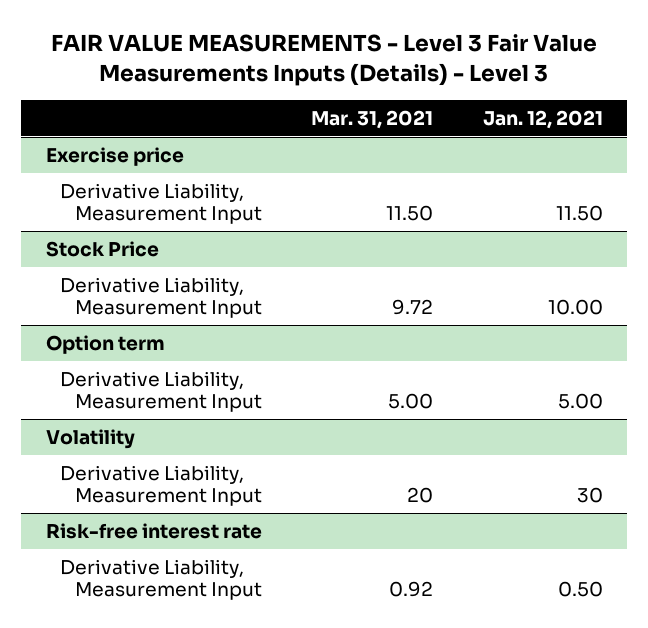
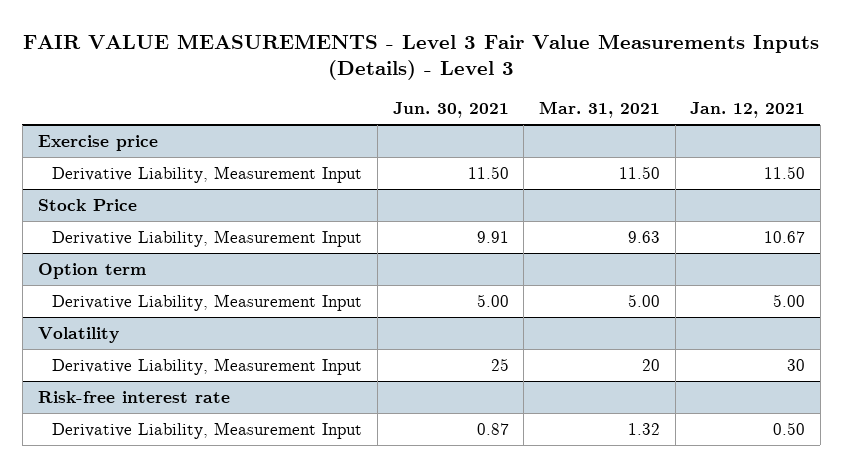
none -> [392,101,509,118] Jun. 30, 2021
[392,299,434,316] 9.72 -> [627,230,660,243] 9.63
[547,299,603,316] 10.00 -> [764,230,806,243] 10.67
[389,581,434,598] 0.92 -> [627,422,660,435] 1.32

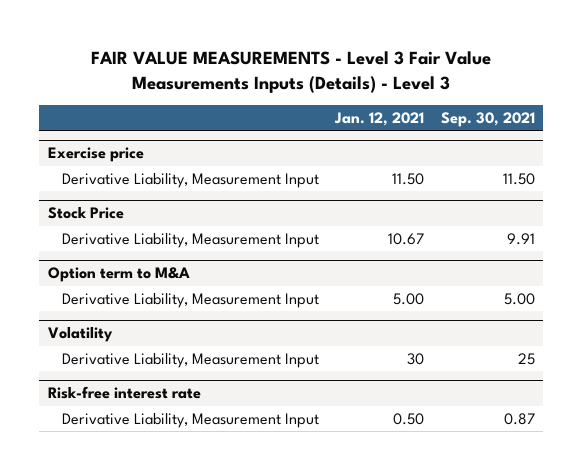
[392,101,509,118] Jun. 30, 2021 -> none
[538,100,660,118] Mar. 31, 2021 -> none
none -> [440,111,535,127] Sep. 30, 2021
[37,262,146,279] Option term -> [47,267,190,283] Option term to M&A

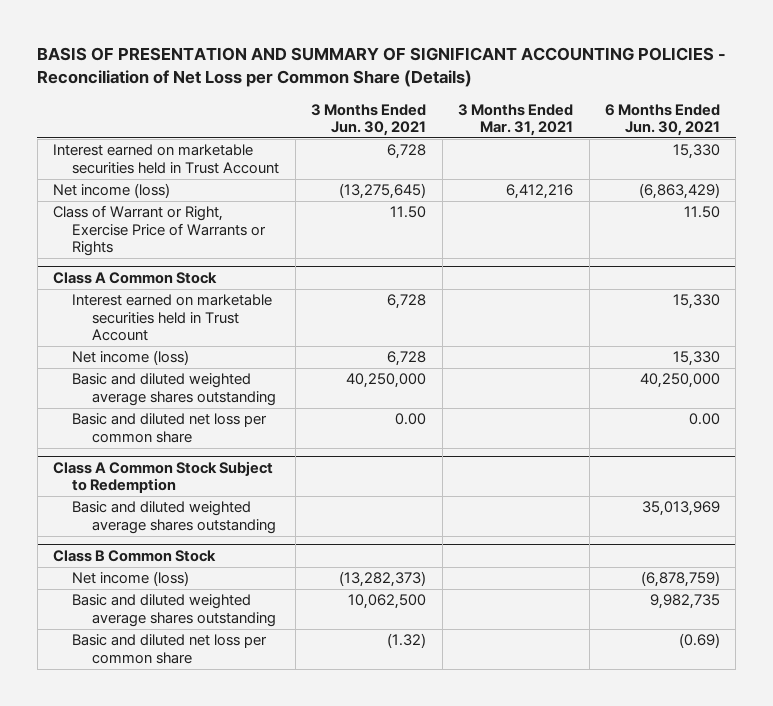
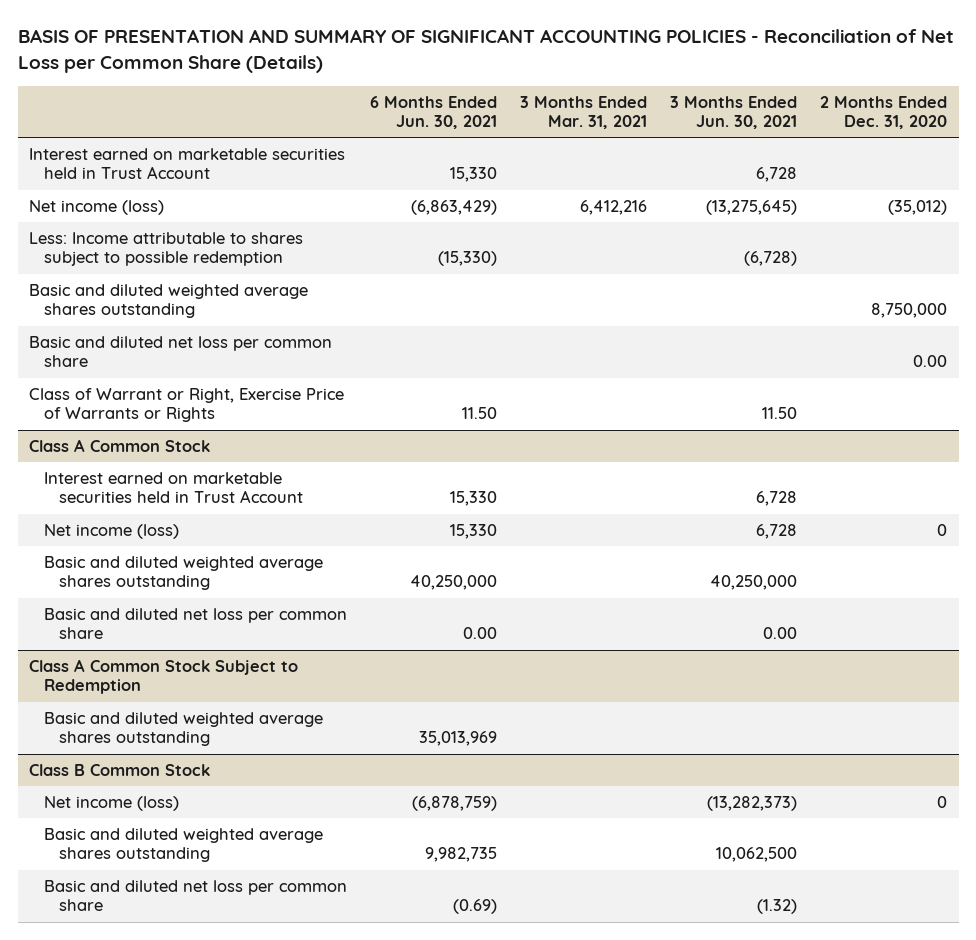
none -> [820,95,948,129] 2 Months Ended Dec. 31, 2020
none -> [29,232,304,267] Less: Income attributable to shares subject to possible redemption
none -> [29,284,309,319] Basic and diluted weighted average shares outstanding
none -> [29,336,333,368] Basic and diluted net loss per common share

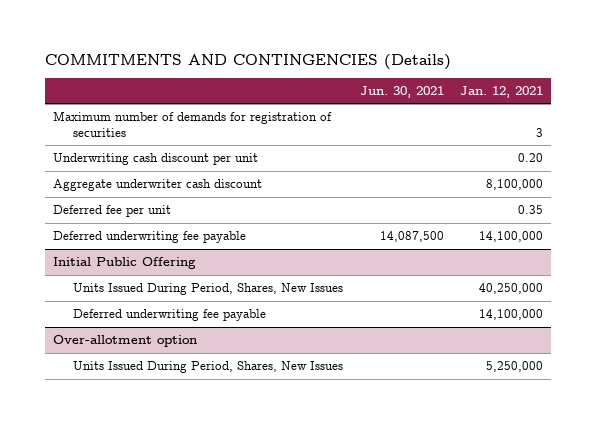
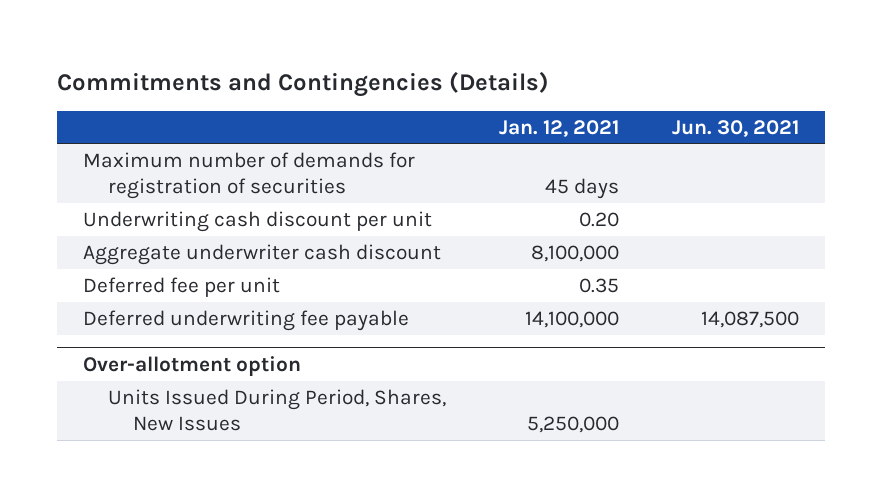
[44,53,451,70] COMMITMENTS AND CONTINGENCIES (Details) -> [57,70,550,97] Commitments and Contingencies (Details)
[536,127,544,137] 3 -> [545,178,620,200] 45 days
[52,257,196,270] Initial Public Offering -> none
[73,283,344,296] Units Issued During Period, Shares, New Issues -> none
[73,309,267,322] Deferred underwriting fee payable -> none

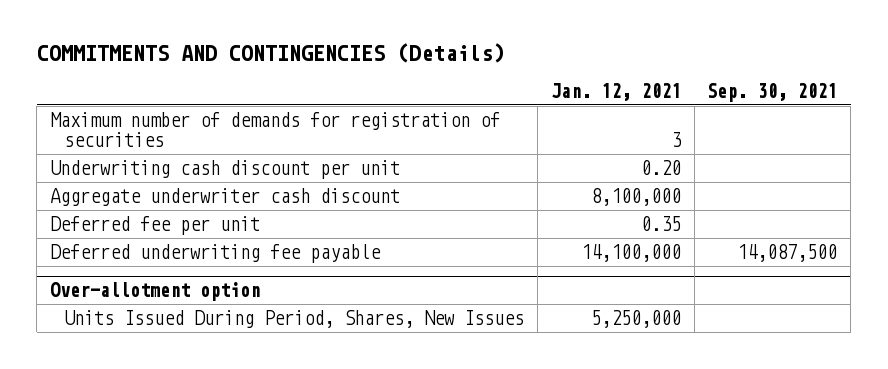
[57,70,550,97] Commitments and Contingencies (Details) -> [36,43,505,64] COMMITMENTS AND CONTINGENCIES (Details)
[672,119,800,137] Jun. 30, 2021 -> none
none -> [707,82,838,102] Sep. 30, 2021
[545,178,620,200] 45 days -> [670,132,682,148] 3

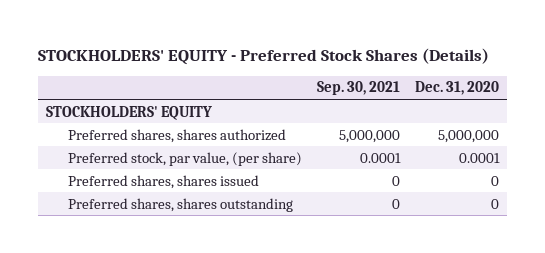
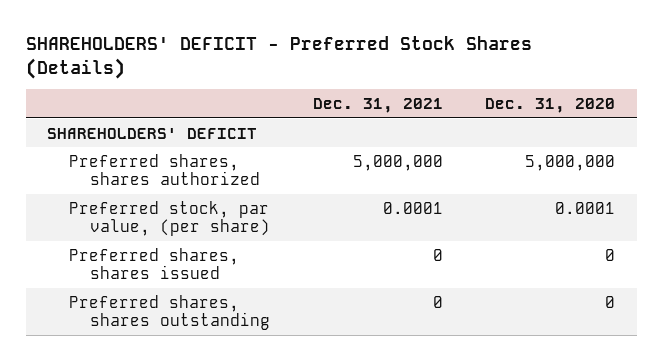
[38,48,490,66] STOCKHOLDERS' EQUITY - Preferred Stock Shares (Details) -> [25,35,532,79] SHAREHOLDERS' DEFICIT - Preferred Stock Shares (Details)
[317,81,401,96] Sep. 30, 2021 -> none
none -> [312,97,443,113] Dec. 31, 2021
[45,105,212,120] STOCKHOLDERS' EQUITY -> [47,127,258,139] SHAREHOLDERS' DEFICIT

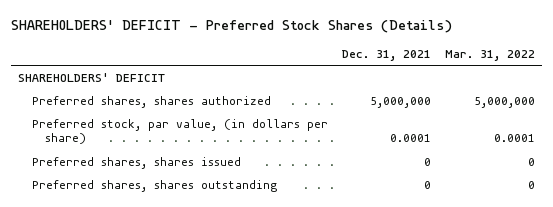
[485,97,616,113] Dec. 31, 2020 -> none
none -> [444,49,535,61] Mar. 31, 2022
[68,200,270,236] Preferred stock, par value, (per share) -> [31,118,328,145] Preferred stock, par value, (in dollars per share)

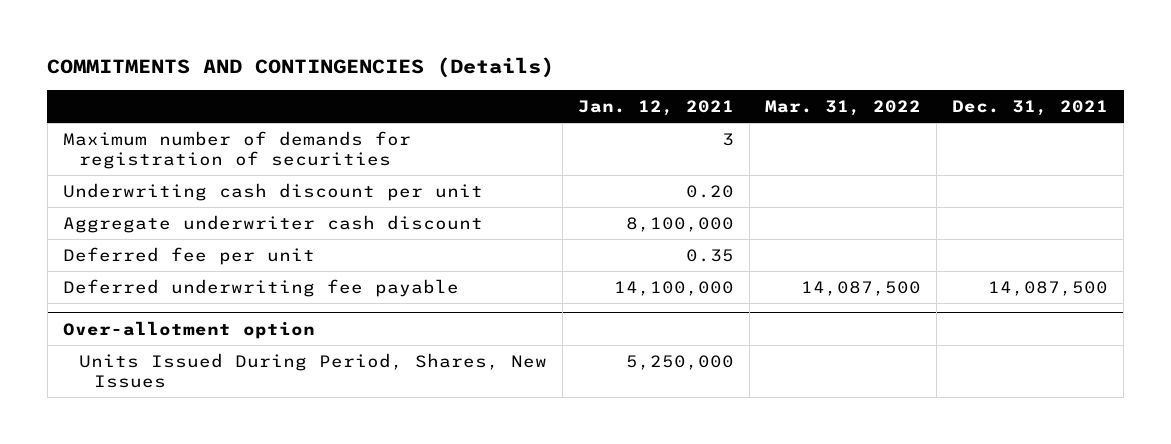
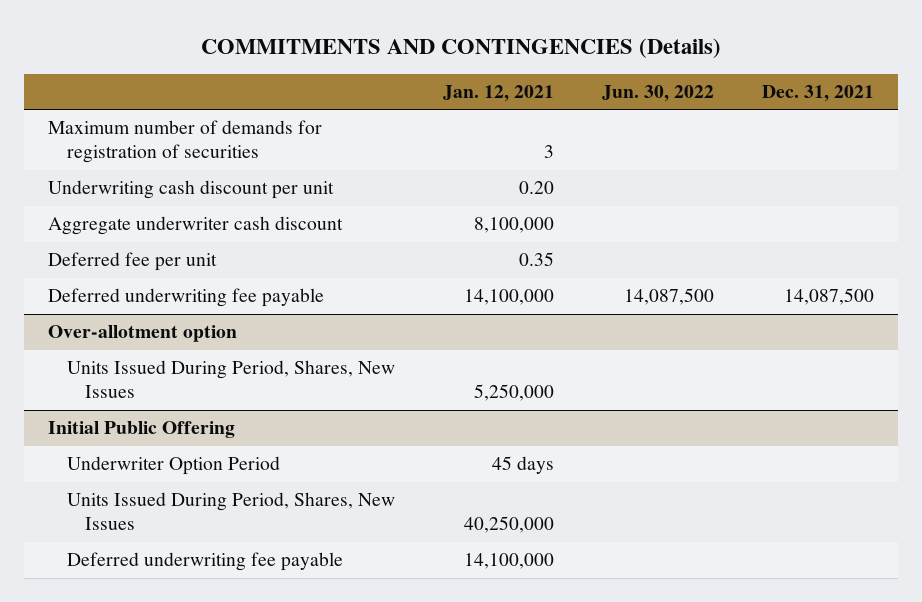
[764,100,921,117] Mar. 31, 2022 -> none
none -> [601,84,714,102] Jun. 30, 2022
none -> [47,421,235,439] Initial Public Offering
none -> [66,456,280,476] Underwriter Option Period
none -> [66,492,395,531] Units Issued During Period, Shares, New Issues
none -> [66,552,343,572] Deferred underwriting fee payable

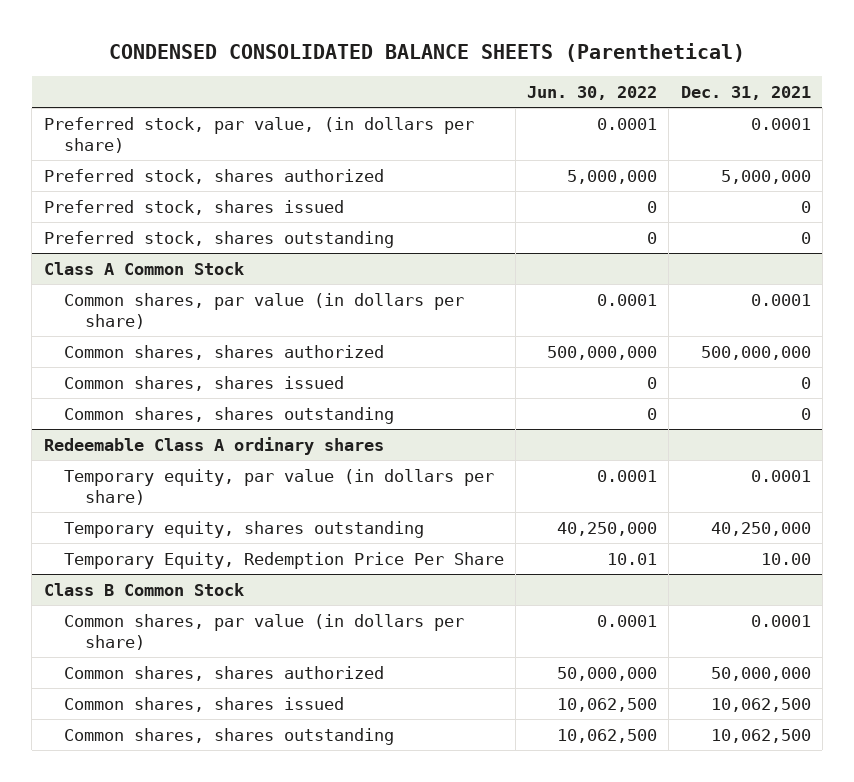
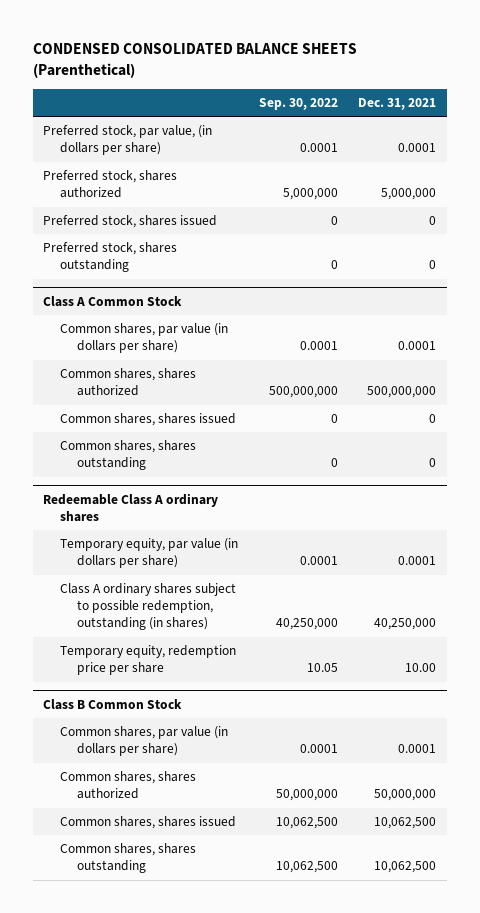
[527,85,658,100] Jun. 30, 2022 -> none
none -> [258,98,338,111] Sep. 30, 2022
[64,520,425,538] Temporary equity, shares outstanding -> [60,583,237,631] Class A ordinary shares subject to possible redemption, outstanding (in shares)
[64,551,505,569] Temporary Equity, Redemption Price Per Share -> [60,645,237,676] Temporary equity, redemption price per share

